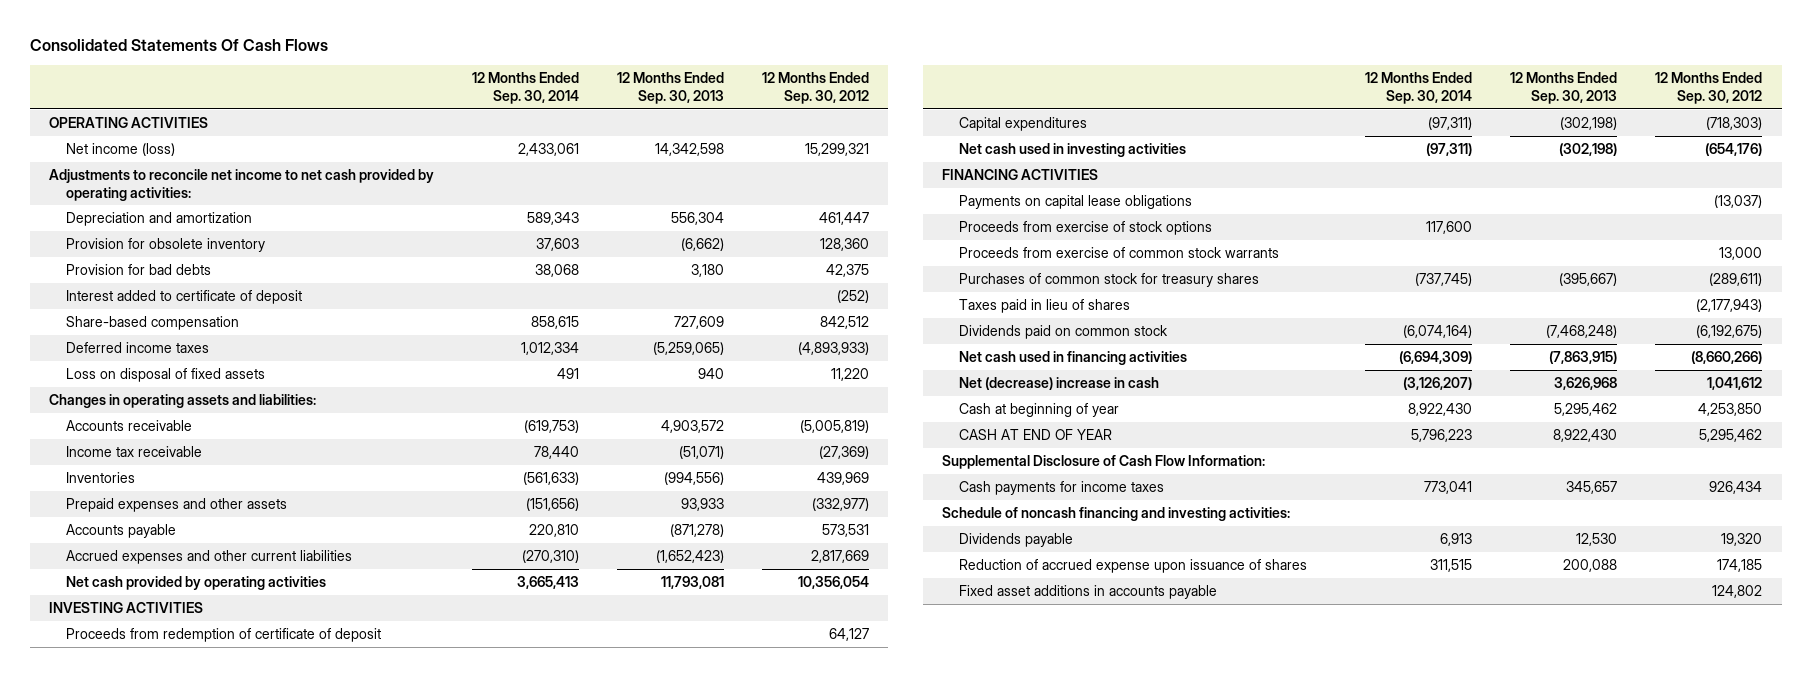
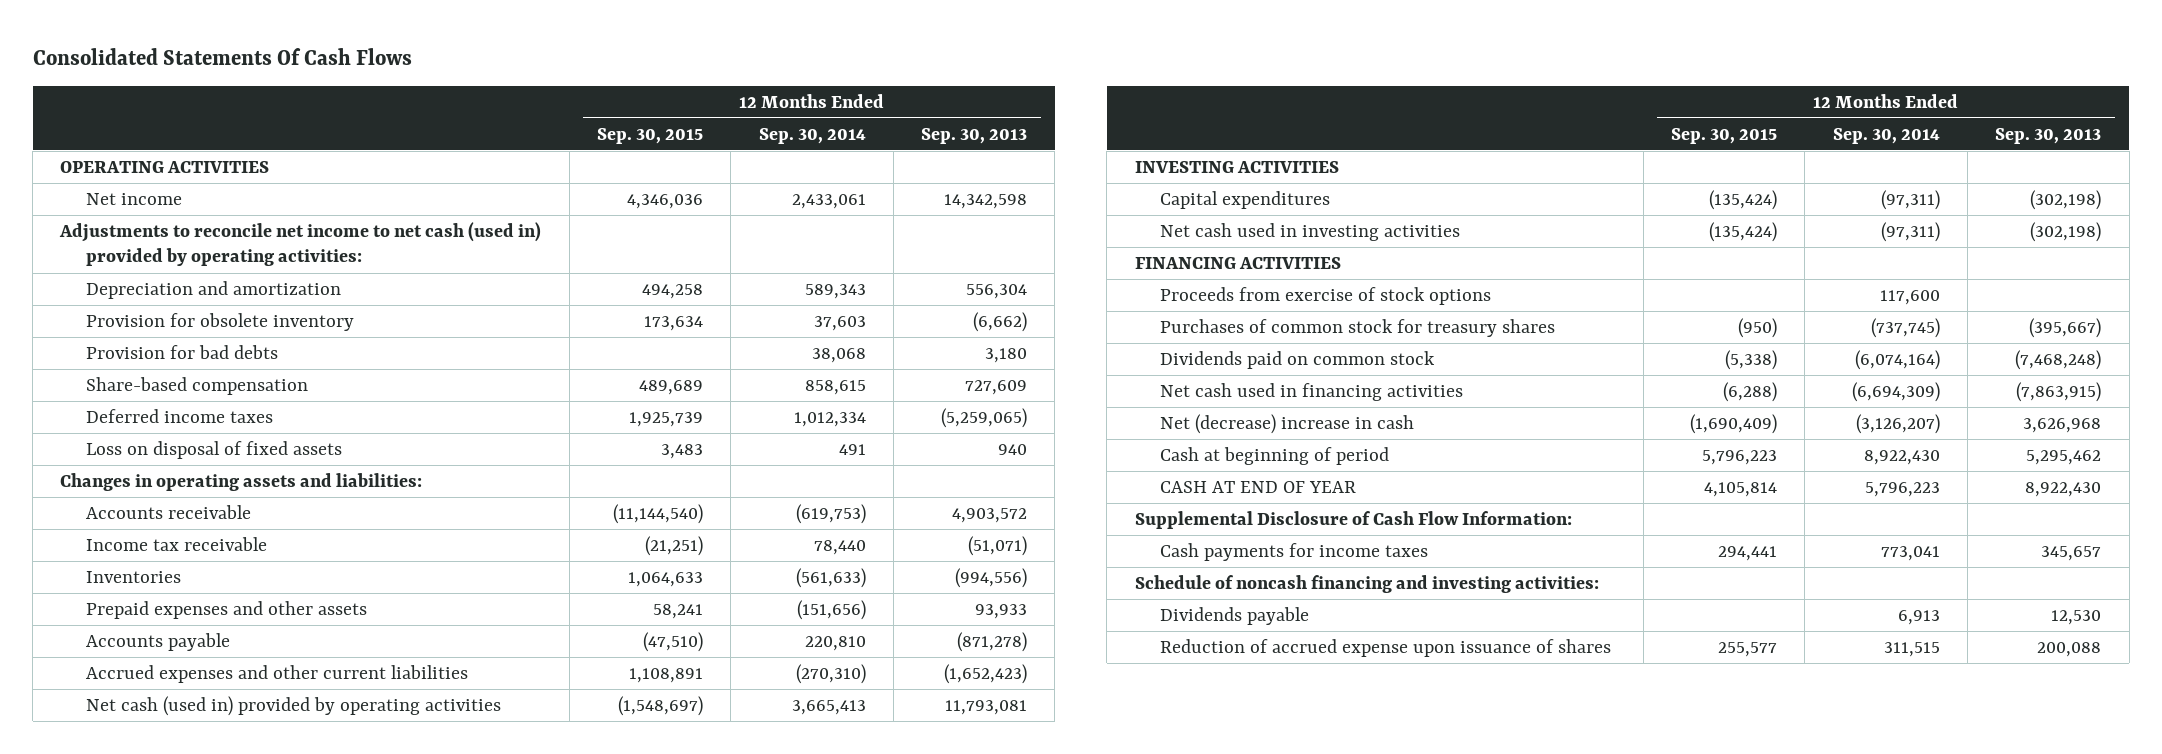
[762,72,870,104] 12 Months Ended Sep. 30, 2012 -> none
none -> [597,127,704,144] Sep. 30, 2015
[65,143,175,157] Net income (loss) -> [85,192,182,205] Net income
[48,169,434,201] Adjustments to reconcile net income to net cash provided by operating activities: -> [59,221,542,267] Adjustments to reconcile net income to net cash (used in) provided by operating activities:
[65,290,302,305] Interest added to certificate of deposit -> none
[65,576,326,591] Net cash provided by operating activities -> [85,695,501,716] Net cash (used in) provided by operating activities
[65,628,381,643] Proceeds from redemption of certificate of deposit -> none
[958,195,1192,210] Payments on capital lease obligations -> none
[958,247,1279,259] Proceeds from exercise of common stock warrants -> none
[958,299,1130,314] Taxes paid in lieu of shares -> none
[958,403,1119,418] Cash at beginning of year -> [1159,446,1389,465] Cash at beginning of period
[958,585,1217,600] Fixed asset additions in accounts payable -> none

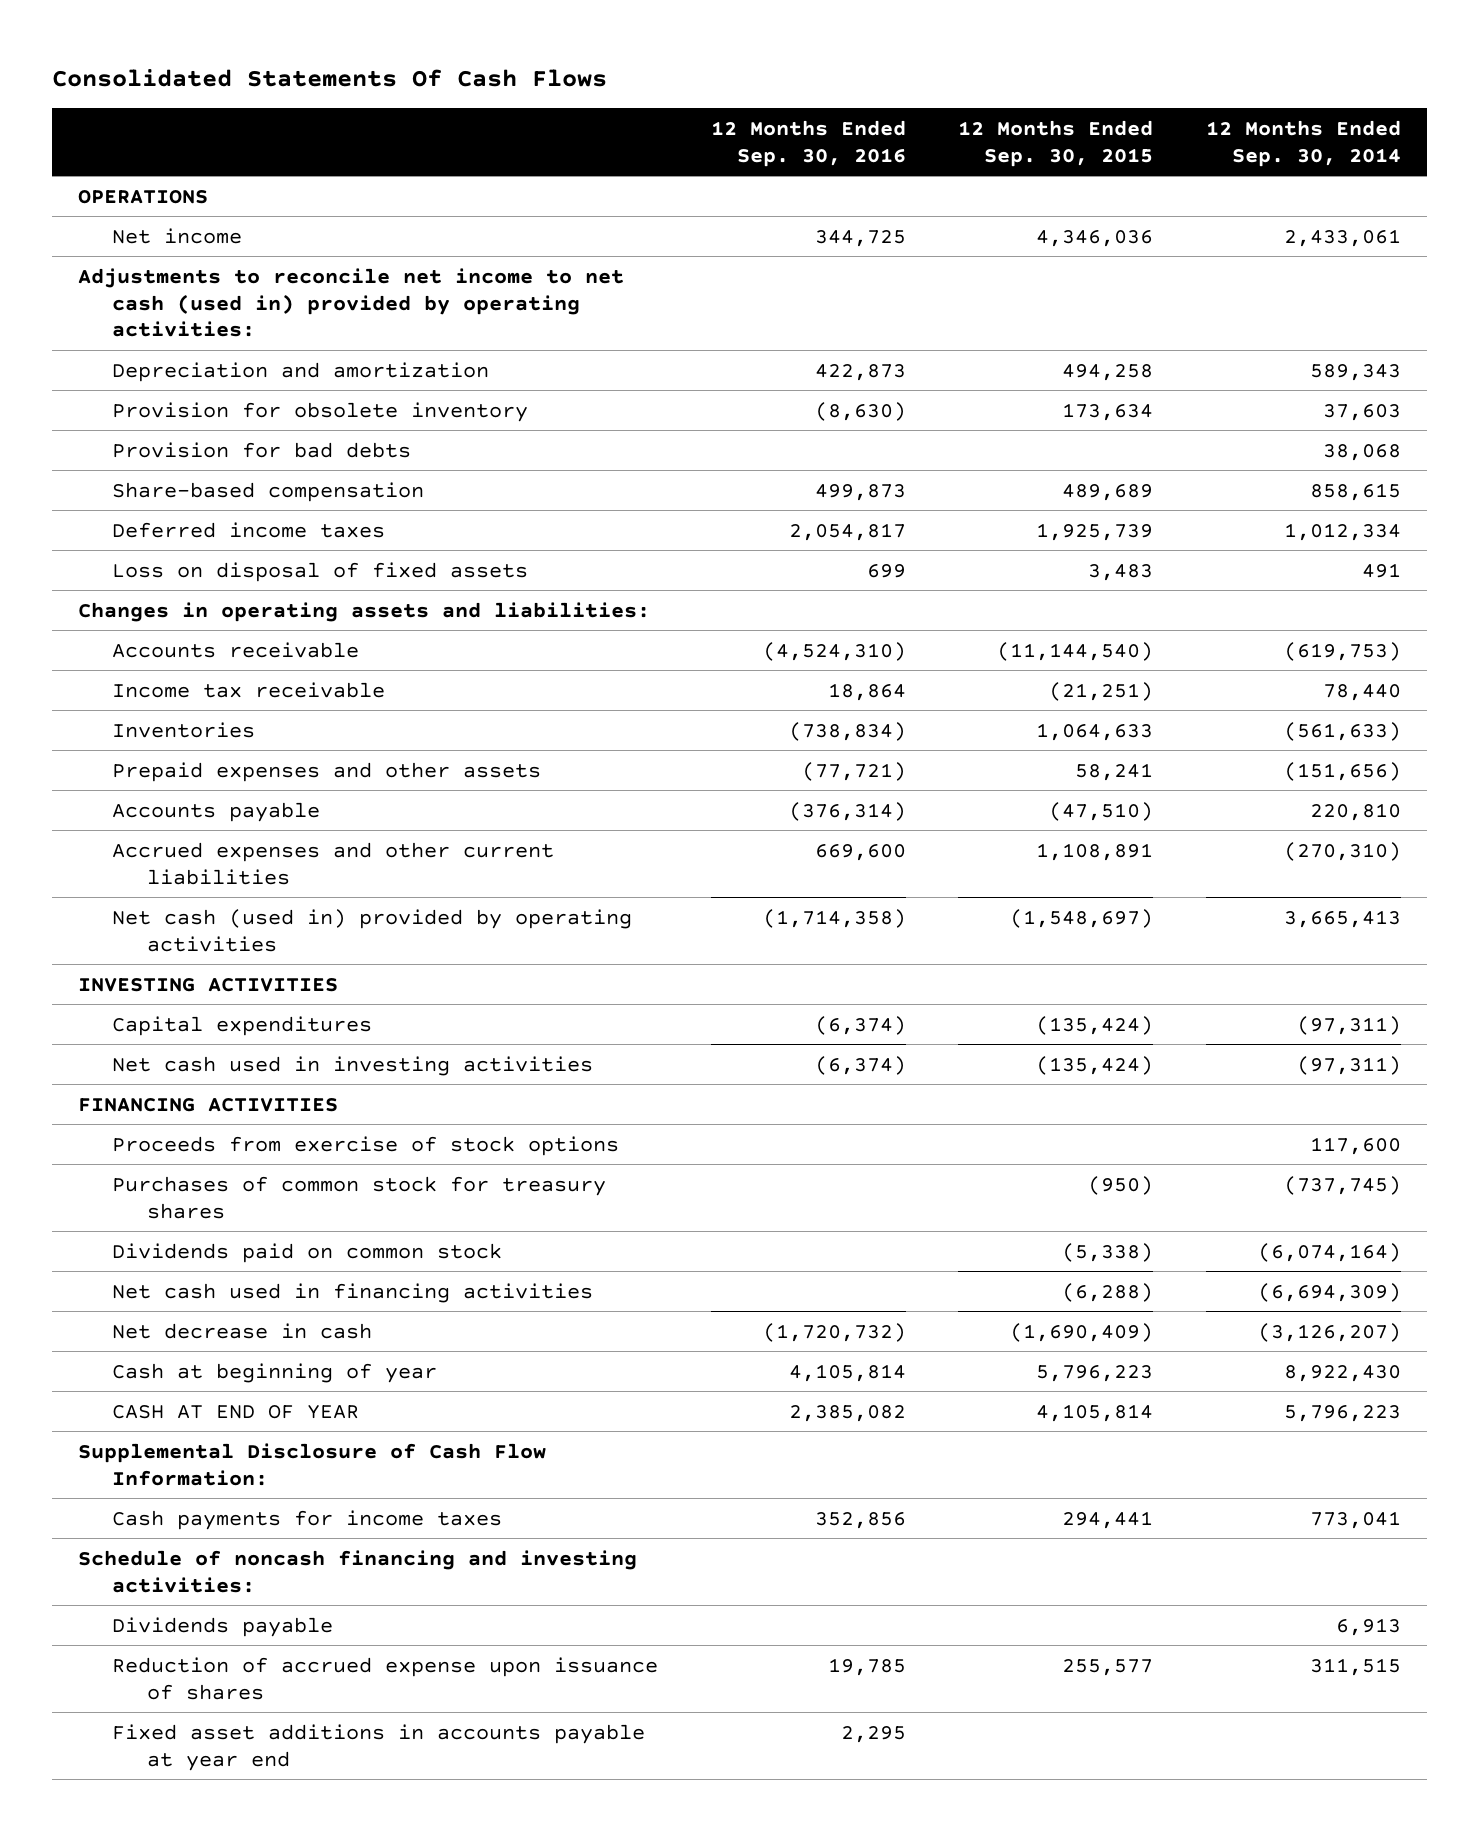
[921,127,1028,144] Sep. 30, 2013 -> none
none -> [710,119,906,167] 12 Months Ended Sep. 30, 2016
[60,160,270,173] OPERATING ACTIVITIES -> [77,189,208,204] OPERATIONS
[1159,413,1414,434] Net (decrease) increase in cash -> [112,1322,373,1339] Net decrease in cash
[1159,446,1389,465] Cash at beginning of period -> [112,1362,438,1383] Cash at beginning of year
none -> [112,1723,646,1771] Fixed asset additions in accounts payable at year end

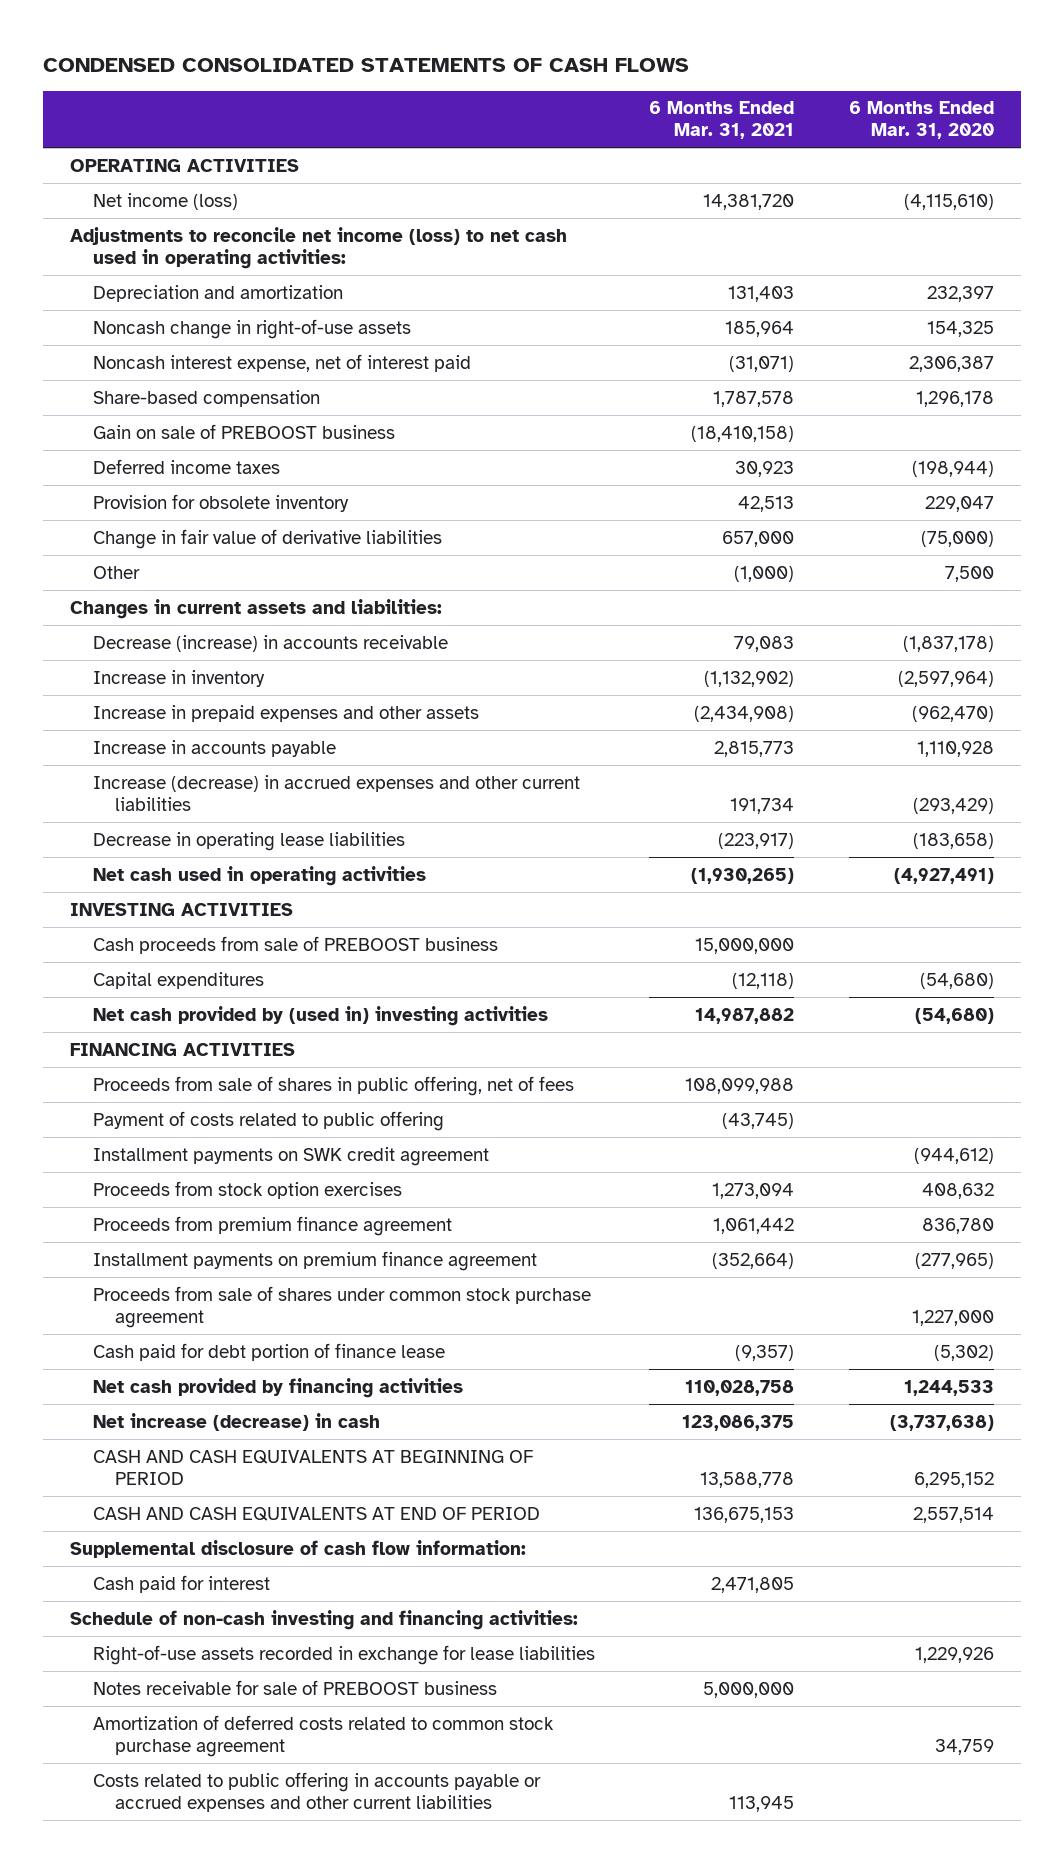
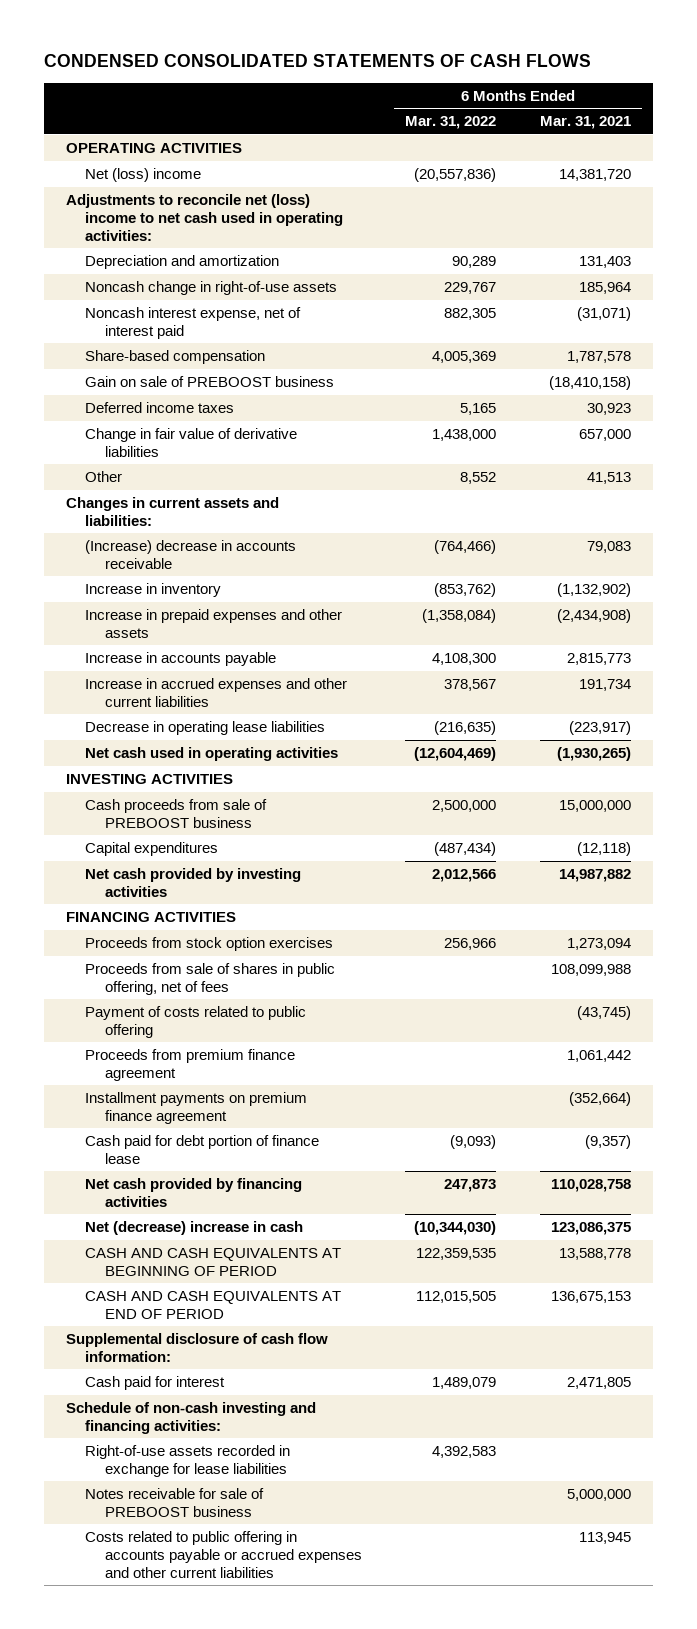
[848,101,994,140] 6 Months Ended Mar. 31, 2020 -> none
none -> [405,116,497,130] Mar. 31, 2022
[92,192,238,210] Net income (loss) -> [85,168,202,183] Net (loss) income
[70,226,568,269] Adjustments to reconcile net income (loss) to net cash used in operating activities: -> [65,194,344,241] Adjustments to reconcile net (loss) income to net cash used in operating activities:
[92,493,349,512] Provision for obsolete inventory -> none
[734,565,795,582] (1,000) -> [587,472,632,485] 41,513
[92,634,448,652] Decrease (increase) in accounts receivable -> [85,540,297,569] (Increase) decrease in accounts receivable
[92,774,580,811] Increase (decrease) in accrued expenses and other current liabilities -> [85,678,348,707] Increase in accrued expenses and other current liabilities
[92,1005,548,1026] Net cash provided by (used in) investing activities -> [85,868,302,897] Net cash provided by investing activities
[92,1180,402,1199] Proceeds from stock option exercises -> [85,937,334,952] Proceeds from stock option exercises
[92,1146,489,1166] Installment payments on SWK credit agreement -> none
[92,1285,591,1328] Proceeds from sale of shares under common stock purchase agreement -> none
[92,1412,380,1431] Net increase (decrease) in cash -> [85,1221,304,1236] Net (decrease) increase in cash
[92,1714,554,1757] Amortization of deferred costs related to common stock purchase agreement -> none

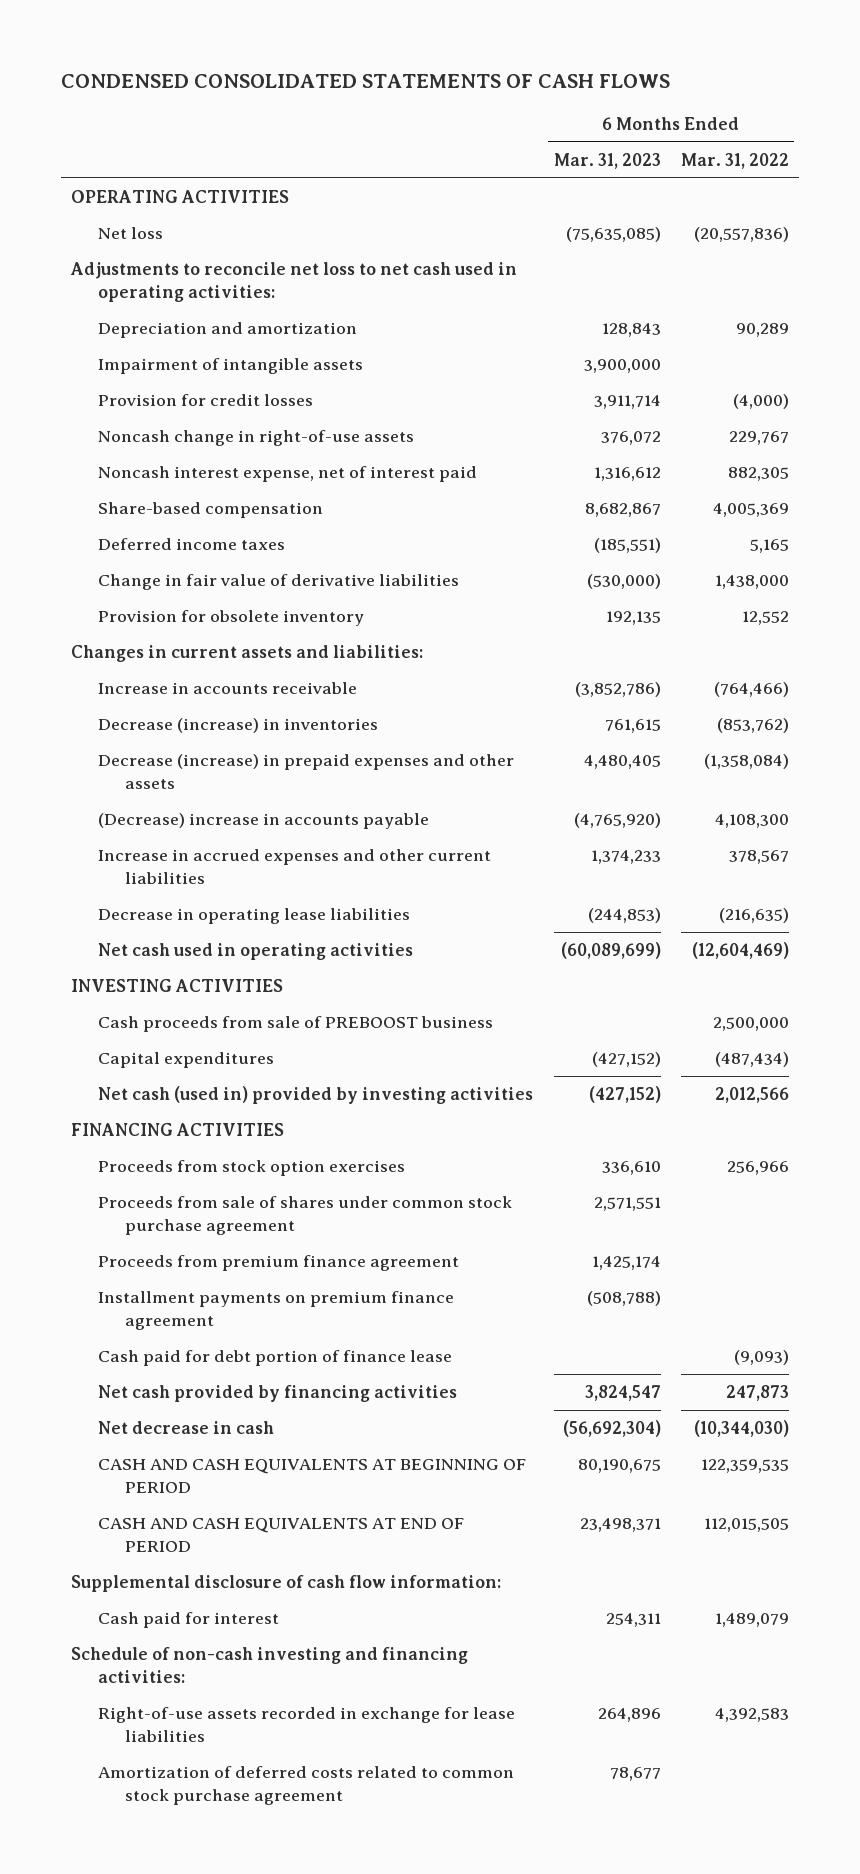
[540,116,632,130] Mar. 31, 2021 -> none
none -> [553,152,661,169] Mar. 31, 2023
[85,168,202,183] Net (loss) income -> [97,227,163,240] Net loss
[65,194,344,241] Adjustments to reconcile net (loss) income to net cash used in operating activities: -> [70,262,518,302] Adjustments to reconcile net loss to net cash used in operating activities:
none -> [97,358,363,375] Impairment of intangible assets
none -> [97,394,313,407] Provision for credit losses
[85,376,335,388] Gain on sale of PREBOOST business -> none
[85,471,123,483] Other -> none
none -> [97,610,364,627] Provision for obsolete inventory
[85,540,297,569] (Increase) decrease in accounts receivable -> [97,682,357,695] Increase in accounts receivable
[85,583,222,598] Increase in inventory -> [97,718,378,734] Decrease (increase) in inventories
[85,609,343,638] Increase in prepaid expenses and other assets -> [97,754,514,789] Decrease (increase) in prepaid expenses and other assets
[85,652,277,667] Increase in accounts payable -> [97,813,429,830] (Decrease) increase in accounts payable
[85,868,302,897] Net cash provided by investing activities -> [97,1086,533,1105] Net cash (used in) provided by investing activities
[85,1006,307,1038] Payment of costs related to public offering -> none
[85,963,336,995] Proceeds from sale of shares in public offering, net of fees -> [97,1196,512,1235] Proceeds from sale of shares under common stock purchase agreement
[85,1221,304,1236] Net (decrease) increase in cash -> [97,1421,274,1435] Net decrease in cash
[85,1488,265,1517] Notes receivable for sale of PREBOOST business -> none
[85,1531,362,1578] Costs related to public offering in accounts payable or accrued expenses and other current liabilities -> none
none -> [97,1766,514,1805] Amortization of deferred costs related to common stock purchase agreement

